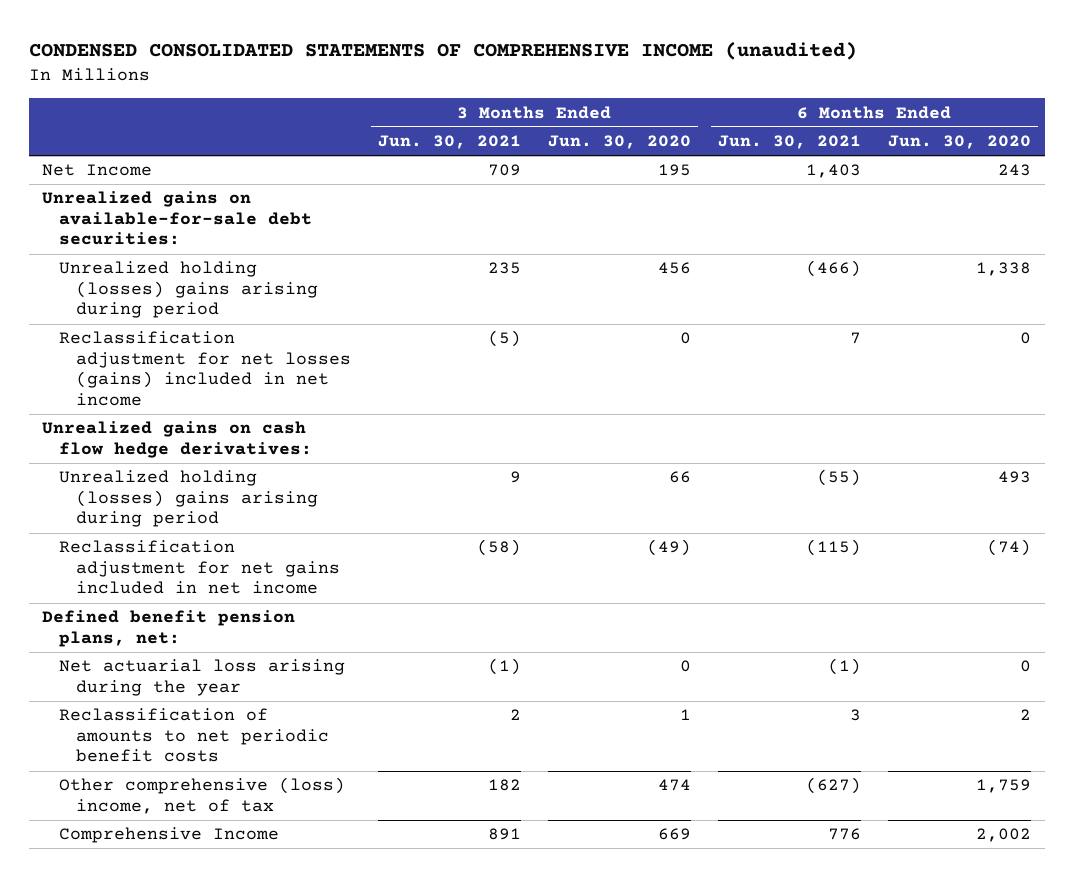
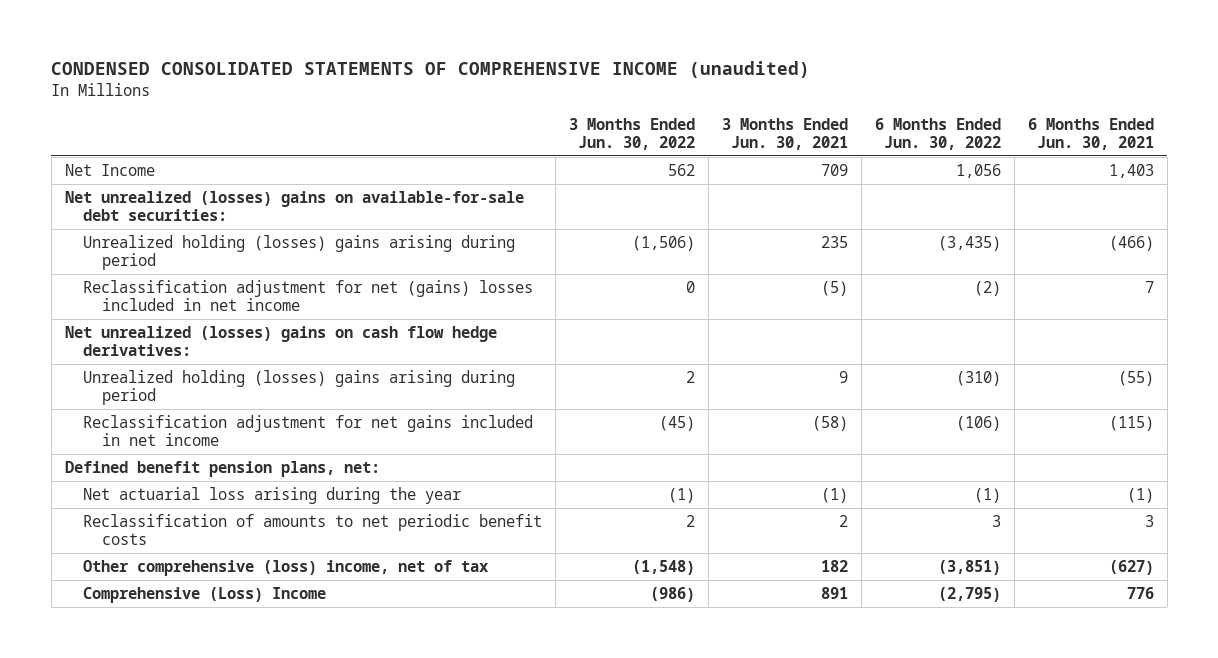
[547,134,691,149] Jun. 30, 2020 -> none
[888,134,1032,149] Jun. 30, 2020 -> none
none -> [569,117,696,150] 3 Months Ended Jun. 30, 2022
none -> [874,117,1001,150] 6 Months Ended Jun. 30, 2022
[42,191,312,246] Unrealized gains on available-for-sale debt securities: -> [64,190,524,221] Net unrealized (losses) gains on available-for-sale debt securities:
[58,331,351,406] Reclassification adjustment for net losses (gains) included in net income -> [83,279,534,311] Reclassification adjustment for net (gains) losses included in net income
[42,421,312,458] Unrealized gains on cash flow hedge derivatives: -> [64,325,497,356] Net unrealized (losses) gains on cash flow hedge derivatives:
[58,827,279,844] Comprehensive Income -> [83,586,327,603] Comprehensive (Loss) Income

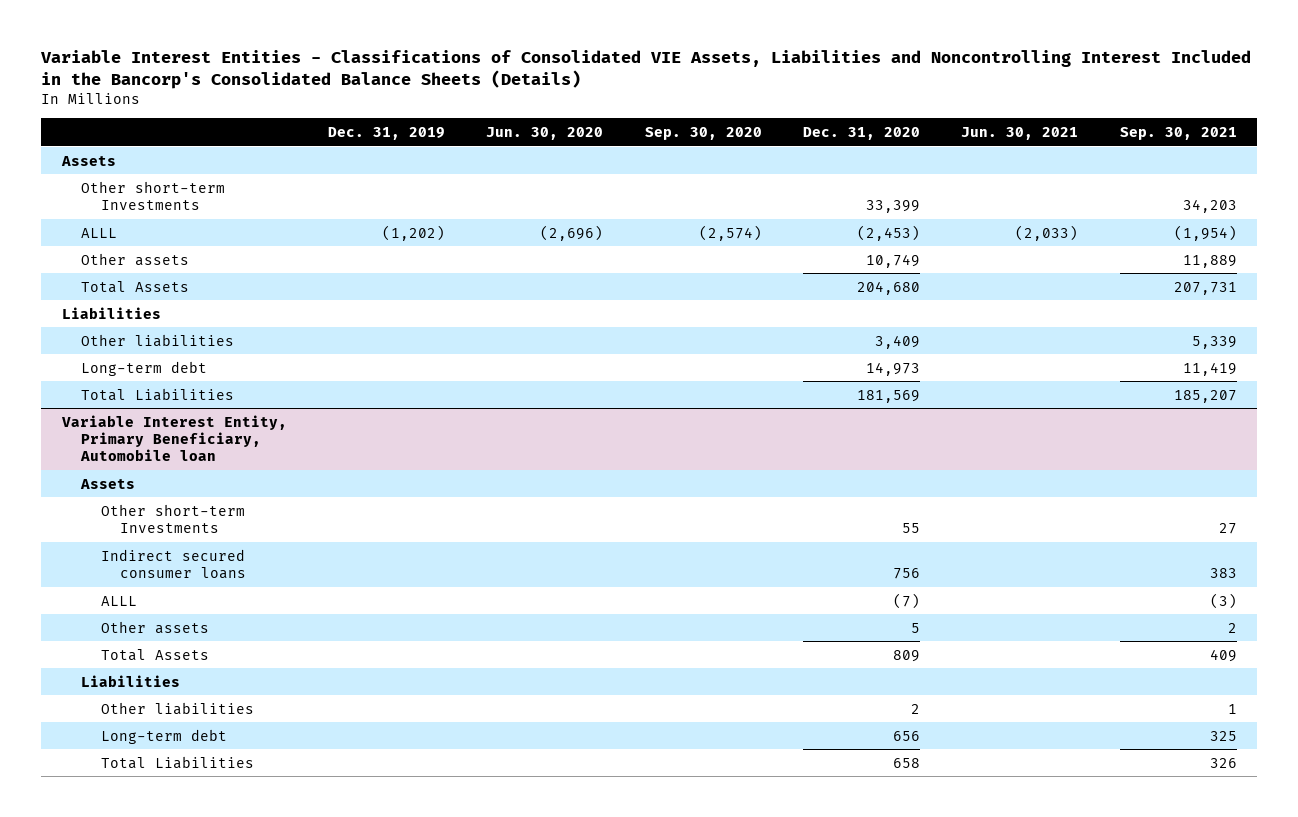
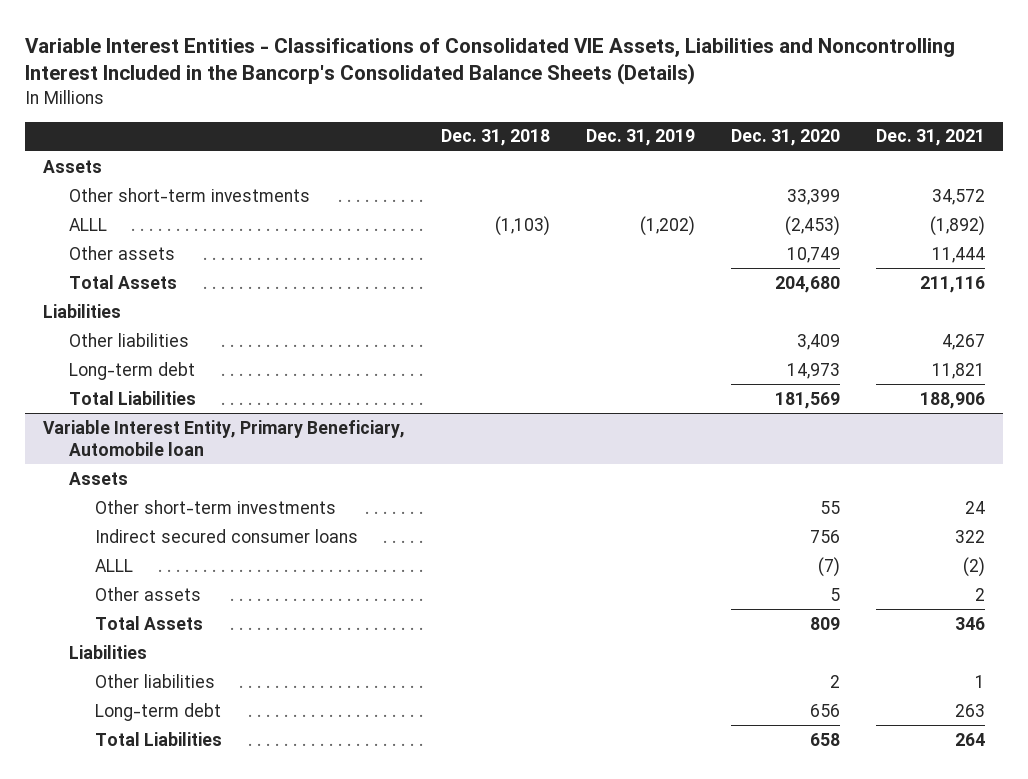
[486,126,604,140] Jun. 30, 2020 -> none
[644,126,762,140] Sep. 30, 2020 -> none
[961,126,1079,140] Jun. 30, 2021 -> none
[1119,126,1237,140] Sep. 30, 2021 -> none
none -> [441,129,551,147] Dec. 31, 2018
none -> [875,129,985,147] Dec. 31, 2021
[81,180,226,210] Other short-term Investments -> [69,187,311,202] Other short-term investments
[100,503,245,533] Other short-term Investments -> [95,499,337,514] Other short-term investments

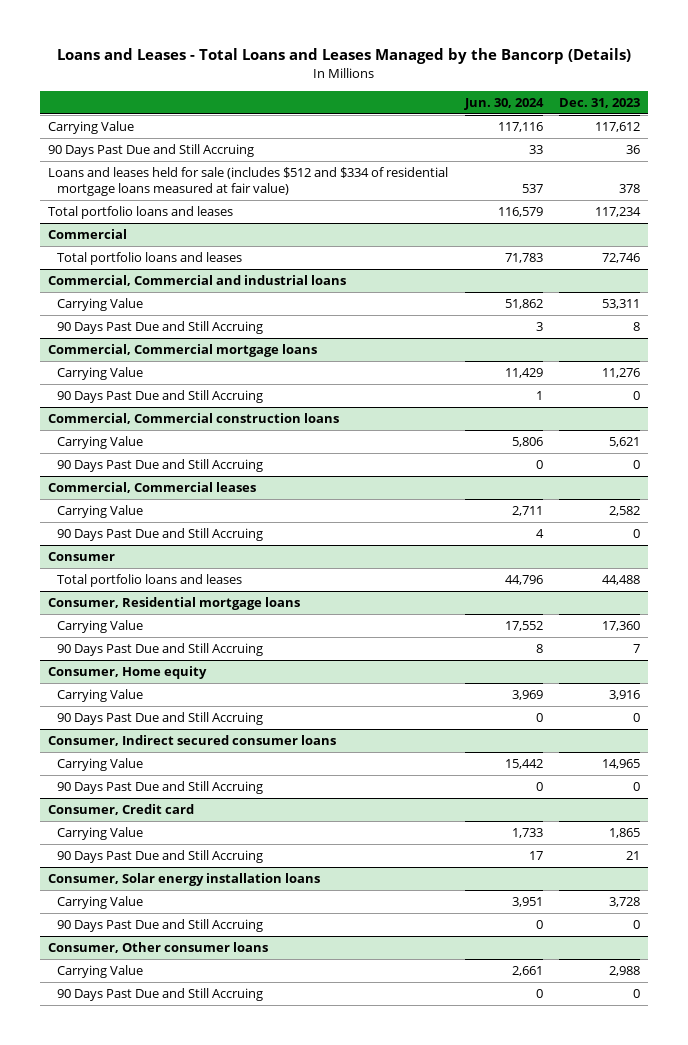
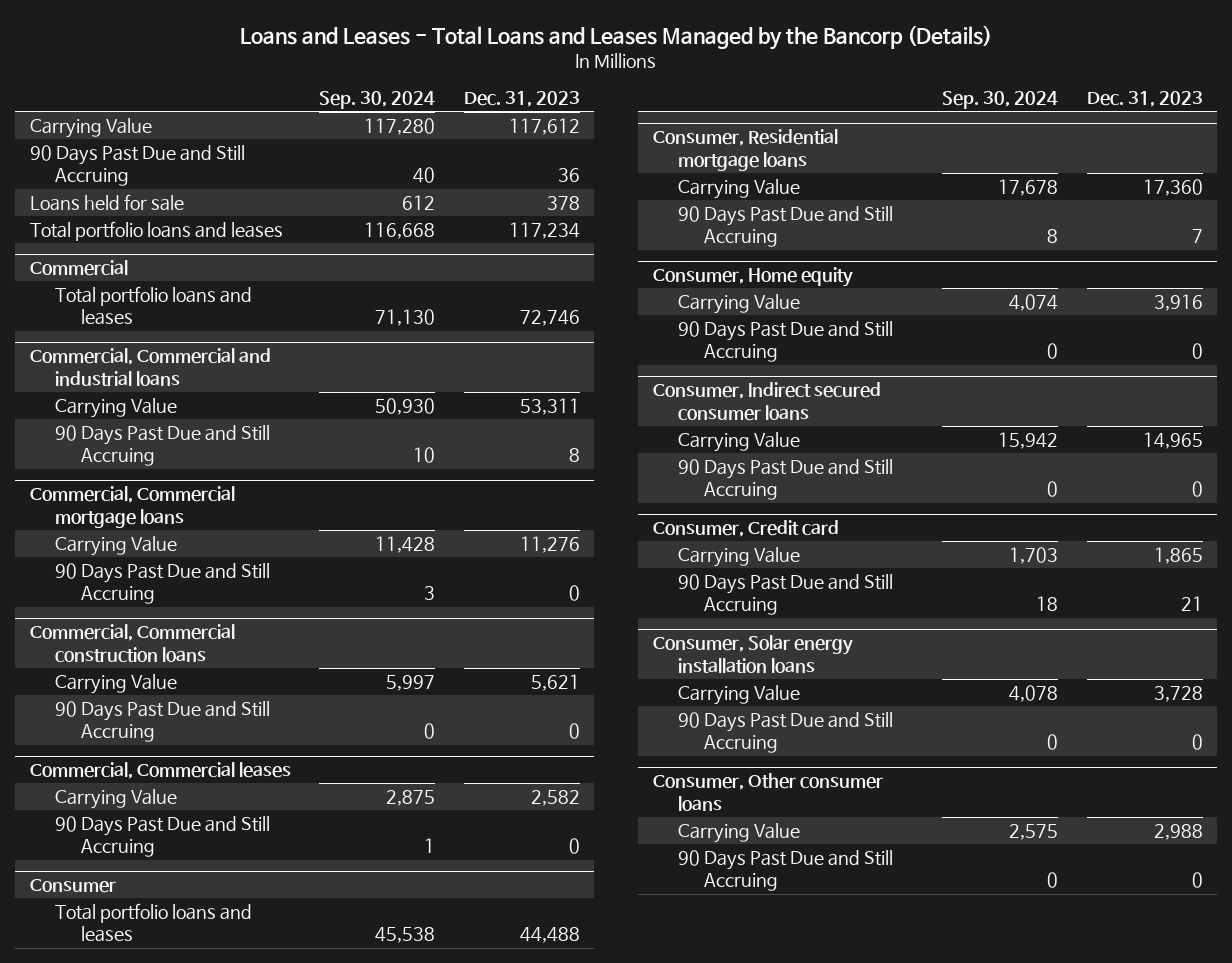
[463,97,544,110] Jun. 30, 2024 -> none
none -> [319,91,436,110] Sep. 30, 2024
[48,167,449,196] Loans and leases held for sale (includes $512 and $334 of residential mortgage loans measured at fair value) -> [29,193,184,211] Loans held for sale

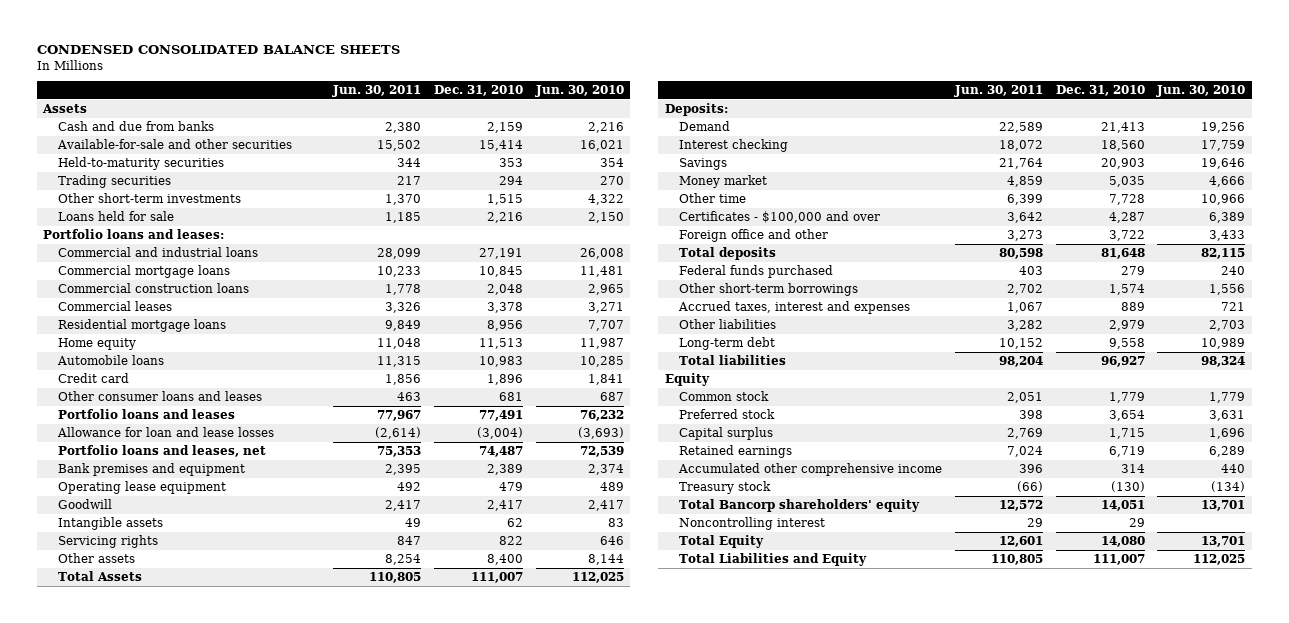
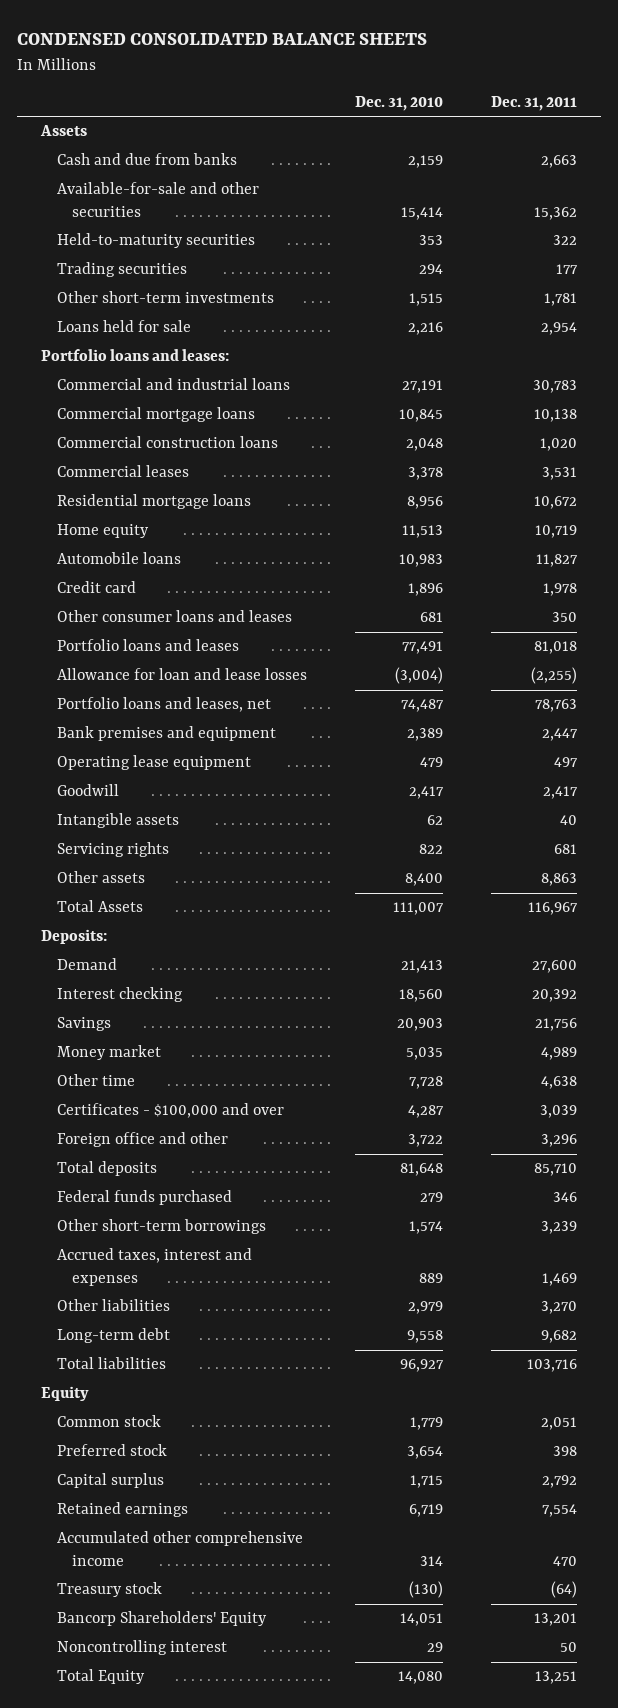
[332,84,422,97] Jun. 30, 2011 -> none
[534,84,624,97] Jun. 30, 2010 -> none
none -> [491,96,578,112] Dec. 31, 2011
[679,499,921,513] Total Bancorp shareholders' equity -> [56,1611,267,1627] Bancorp Shareholders' Equity
[679,553,868,567] Total Liabilities and Equity -> none

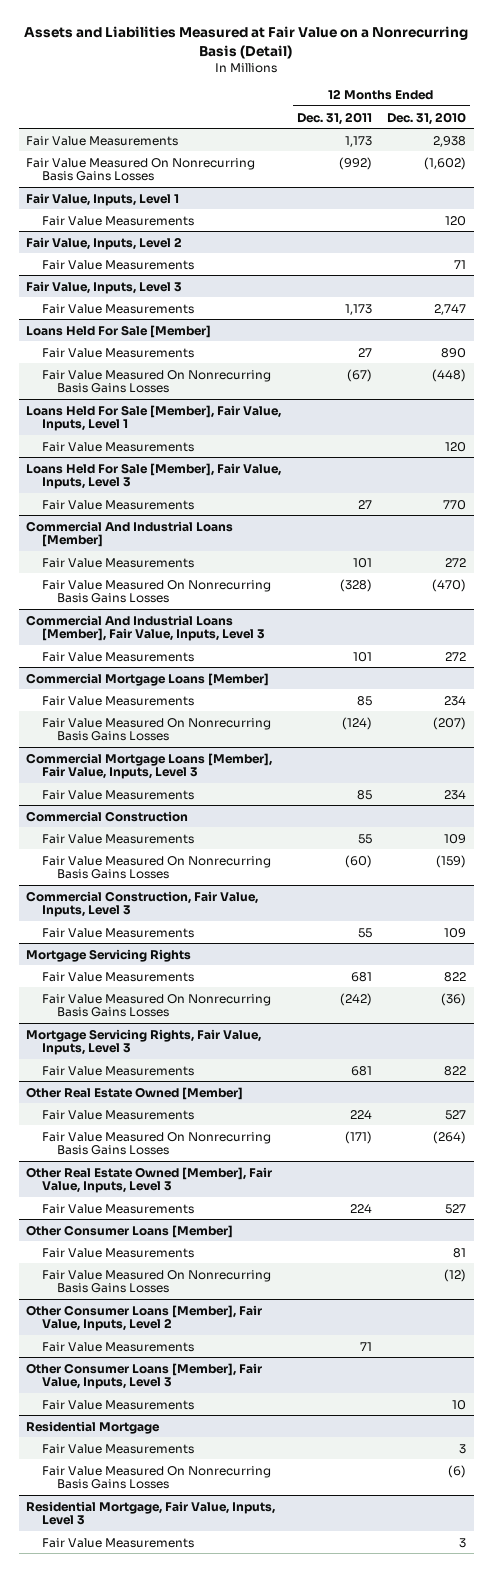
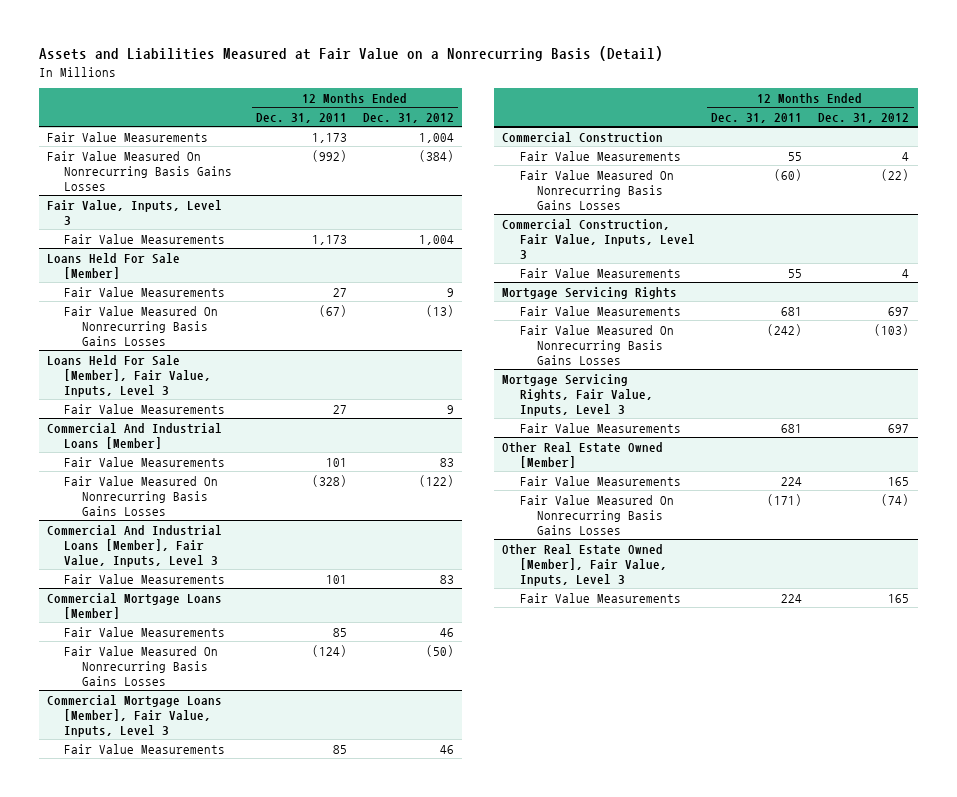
[387,111,467,125] Dec. 31, 2010 -> none
none -> [363,112,455,123] Dec. 31, 2012
[26,192,180,206] Fair Value, Inputs, Level 1 -> none
[41,215,194,226] Fair Value Measurements -> none
[26,236,183,250] Fair Value, Inputs, Level 2 -> none
[41,259,194,270] Fair Value Measurements -> none
[26,404,282,432] Loans Held For Sale [Member], Fair Value, Inputs, Level 1 -> none
[41,441,194,452] Fair Value Measurements -> none
[26,1224,234,1238] Other Consumer Loans [Member] -> none
[41,1247,194,1258] Fair Value Measurements -> none
[41,1269,271,1294] Fair Value Measured On Nonrecurring Basis Gains Losses -> none
[26,1304,263,1332] Other Consumer Loans [Member], Fair Value, Inputs, Level 2 -> none
[41,1341,194,1352] Fair Value Measurements -> none
[26,1362,263,1390] Other Consumer Loans [Member], Fair Value, Inputs, Level 3 -> none
[41,1399,194,1410] Fair Value Measurements -> none
[26,1420,161,1434] Residential Mortgage -> none
[41,1443,194,1454] Fair Value Measurements -> none
[41,1465,271,1490] Fair Value Measured On Nonrecurring Basis Gains Losses -> none
[26,1500,276,1526] Residential Mortgage, Fair Value, Inputs, Level 3 -> none
[41,1537,194,1548] Fair Value Measurements -> none

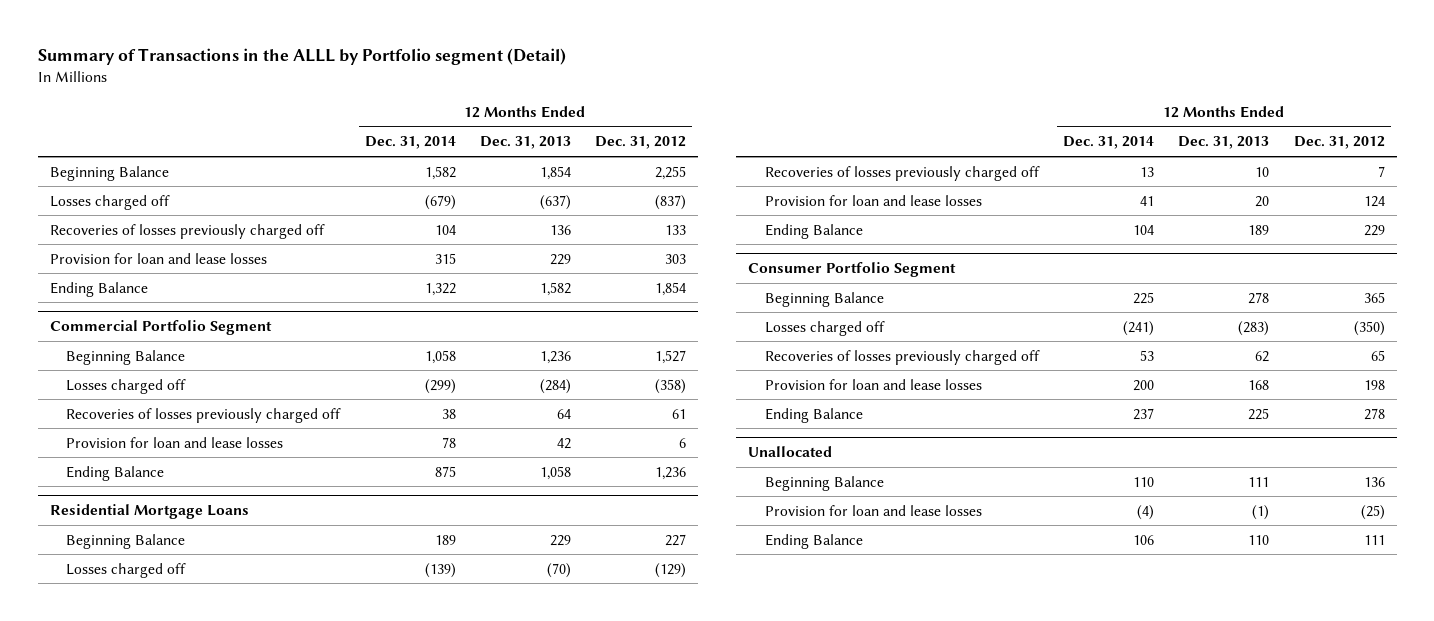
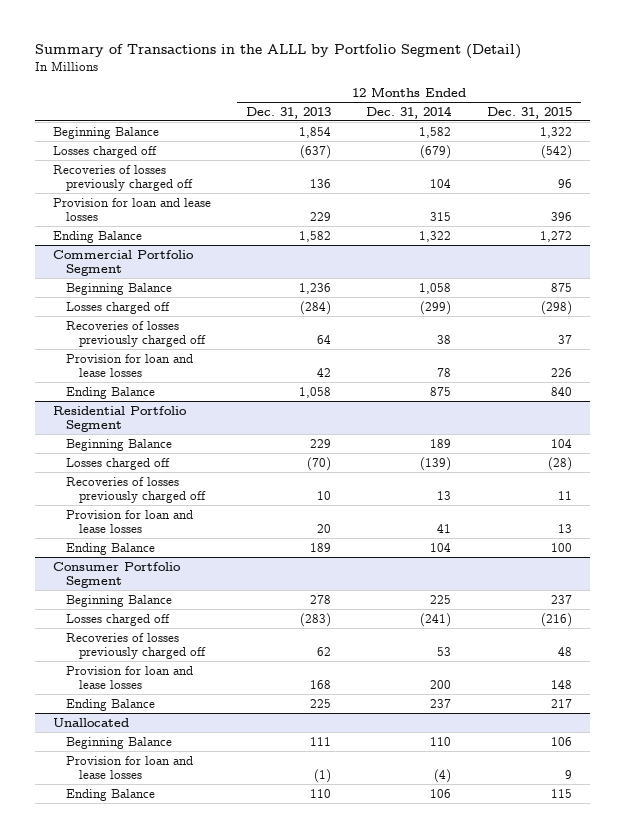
[37,48,566,66] Summary of Transactions in the ALLL by Portfolio segment (Detail) -> [34,44,521,60] Summary of Transactions in the ALLL by Portfolio Segment (Detail)
[594,136,686,150] Dec. 31, 2012 -> none
none -> [486,106,572,119] Dec. 31, 2015
[49,504,249,520] Residential Mortgage Loans -> [52,405,187,433] Residential Portfolio Segment

